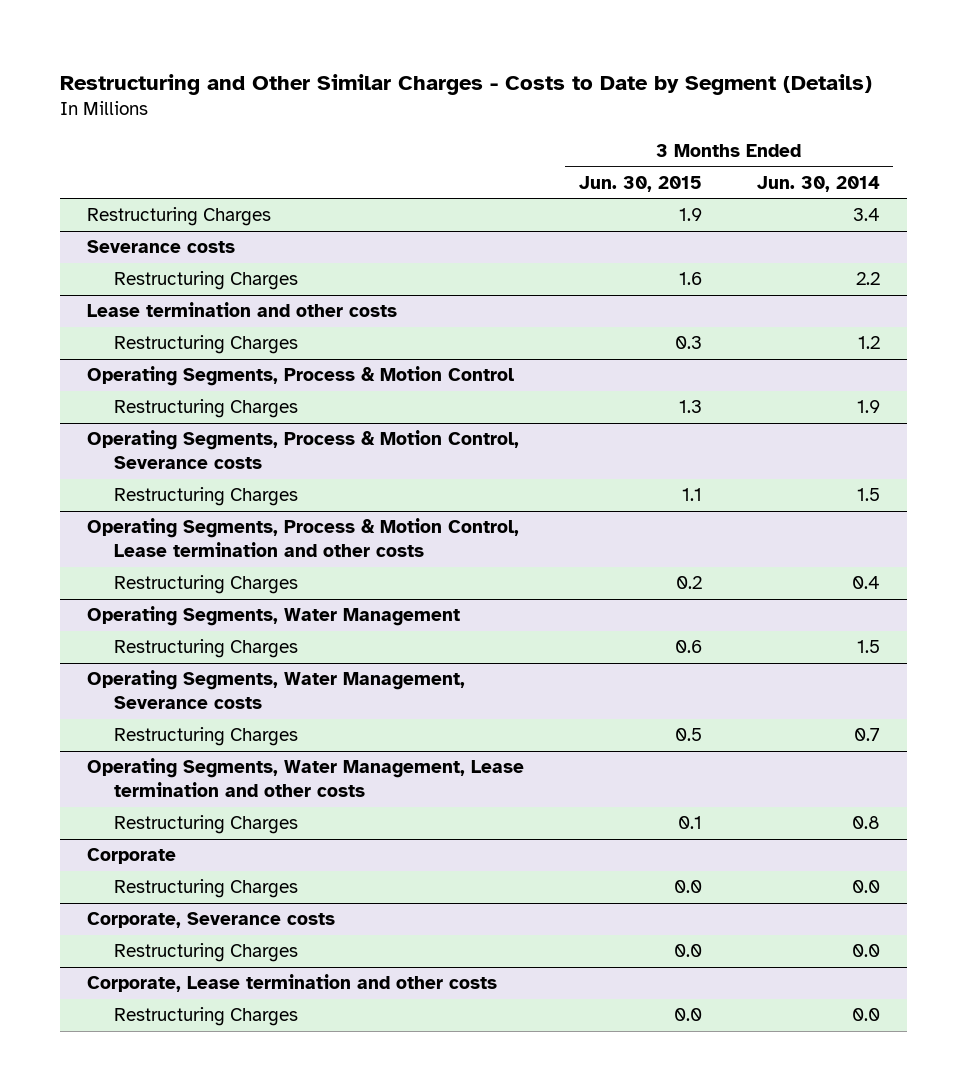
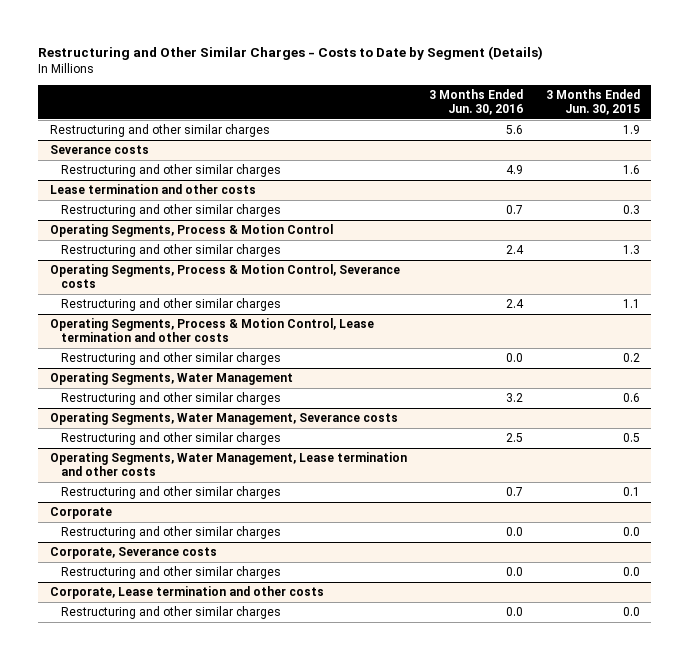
[756,175,880,192] Jun. 30, 2014 -> none
none -> [429,89,524,116] 3 Months Ended Jun. 30, 2016
[87,207,272,227] Restructuring Charges -> [49,124,270,138] Restructuring and other similar charges
[114,271,299,291] Restructuring Charges -> [61,164,282,178] Restructuring and other similar charges
[114,335,299,355] Restructuring Charges -> [61,204,282,218] Restructuring and other similar charges
[114,399,299,419] Restructuring Charges -> [61,244,282,258] Restructuring and other similar charges
[114,487,299,507] Restructuring Charges -> [61,298,282,312] Restructuring and other similar charges
[114,575,299,595] Restructuring Charges -> [61,352,282,366] Restructuring and other similar charges
[114,639,299,659] Restructuring Charges -> [61,392,282,406] Restructuring and other similar charges
[114,727,299,747] Restructuring Charges -> [61,432,282,446] Restructuring and other similar charges
[114,815,299,835] Restructuring Charges -> [61,486,282,500] Restructuring and other similar charges
[114,879,299,899] Restructuring Charges -> [61,526,282,540] Restructuring and other similar charges
[114,943,299,963] Restructuring Charges -> [61,566,282,580] Restructuring and other similar charges
[114,1007,299,1027] Restructuring Charges -> [61,606,282,620] Restructuring and other similar charges

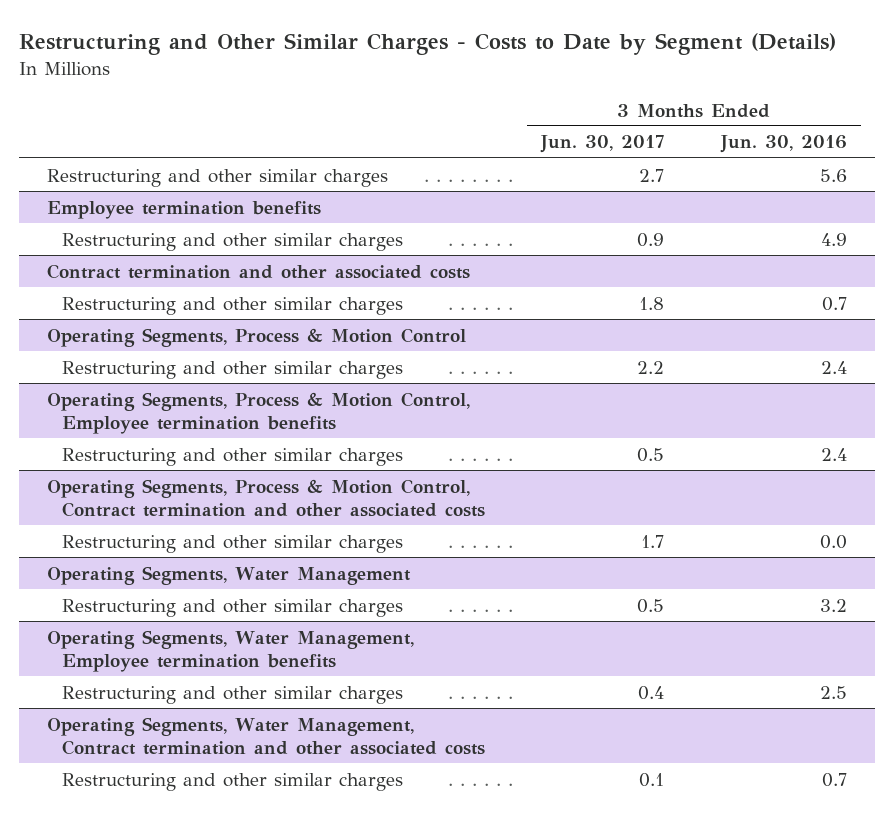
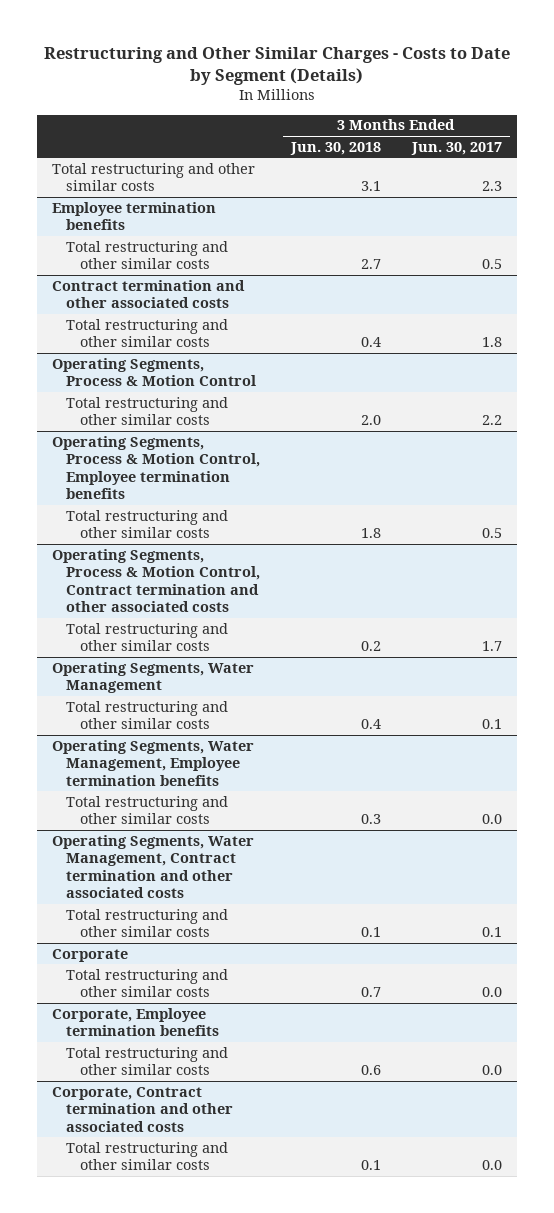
[719,135,847,154] Jun. 30, 2016 -> none
none -> [289,141,381,155] Jun. 30, 2018
[47,168,389,187] Restructuring and other similar charges -> [52,162,256,192] Total restructuring and other similar costs
[639,168,665,182] 2.7 -> [481,181,502,192] 2.3
[61,232,403,251] Restructuring and other similar charges -> [66,240,229,270] Total restructuring and other similar costs
[637,232,665,247] 0.9 -> [481,259,502,270] 0.5
[61,296,403,315] Restructuring and other similar charges -> [66,318,229,348] Total restructuring and other similar costs
[61,360,403,379] Restructuring and other similar charges -> [66,396,229,426] Total restructuring and other similar costs
[61,447,403,466] Restructuring and other similar charges -> [66,509,229,539] Total restructuring and other similar costs
[61,534,403,553] Restructuring and other similar charges -> [66,622,229,652] Total restructuring and other similar costs
[61,598,403,617] Restructuring and other similar charges -> [66,700,229,730] Total restructuring and other similar costs
[637,598,665,613] 0.5 -> [481,719,502,730] 0.1
[61,685,403,704] Restructuring and other similar charges -> [66,795,229,825] Total restructuring and other similar costs
[638,685,665,700] 0.4 -> [481,814,502,825] 0.0
[61,772,403,791] Restructuring and other similar charges -> [66,908,229,938] Total restructuring and other similar costs
none -> [52,948,129,962] Corporate
none -> [66,968,229,998] Total restructuring and other similar costs
none -> [52,1007,220,1037] Corporate, Employee termination benefits
none -> [66,1046,229,1076] Total restructuring and other similar costs
none -> [52,1086,234,1132] Corporate, Contract termination and other associated costs
none -> [66,1141,229,1171] Total restructuring and other similar costs

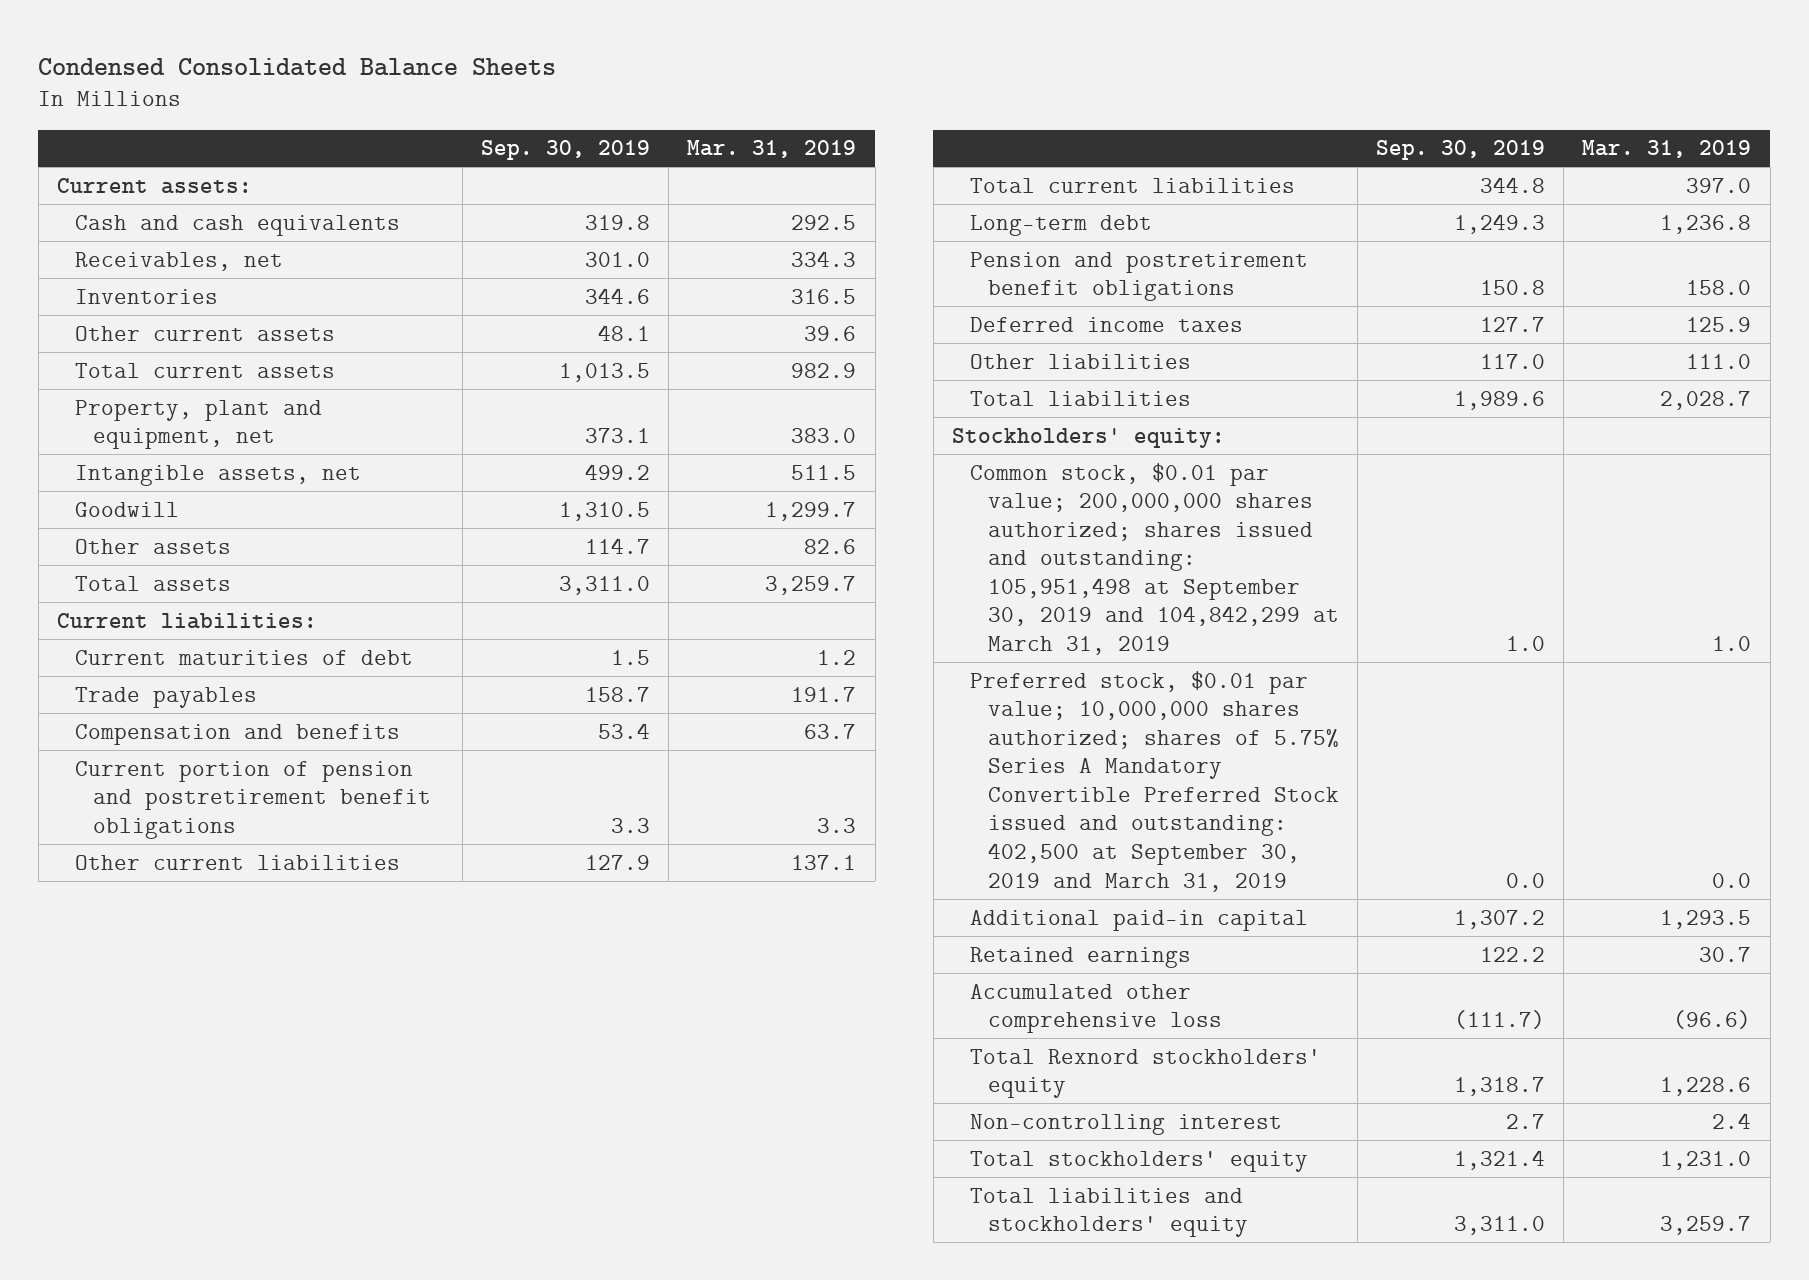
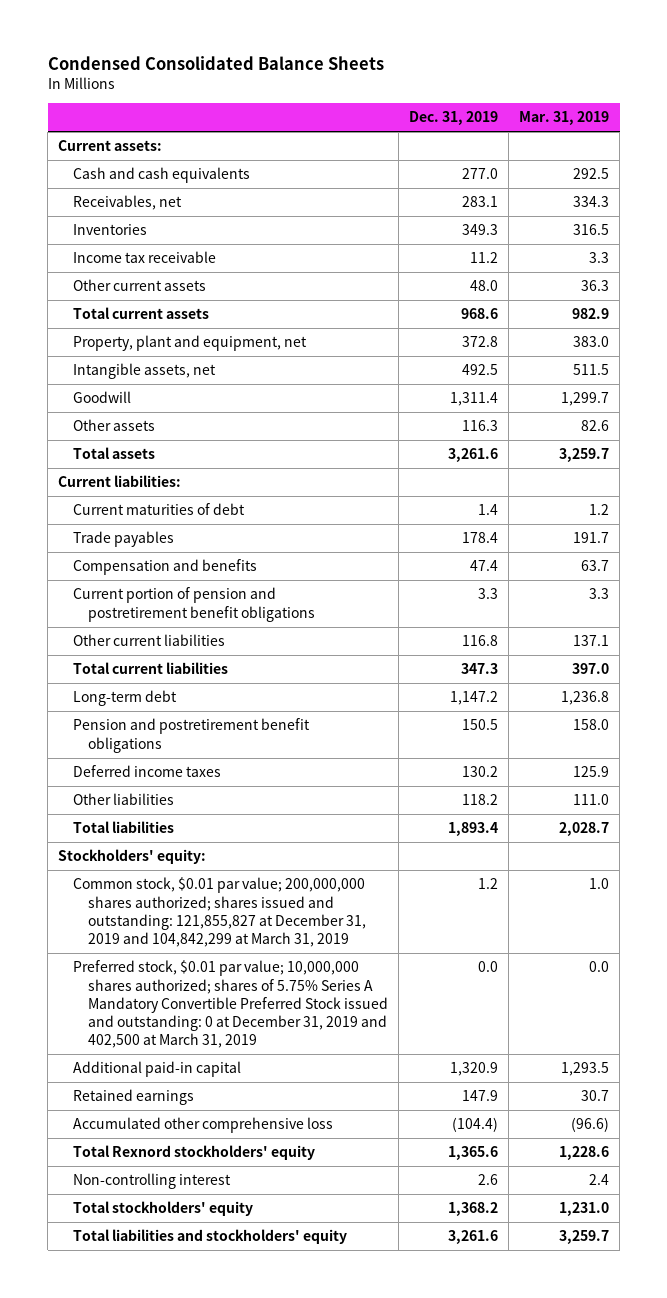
[481,140,651,161] Sep. 30, 2019 -> none
none -> [408,111,498,126] Dec. 31, 2019
none -> [72,251,216,264] Income tax receivable
[804,325,857,341] 39.6 -> [581,280,610,292] 36.3
[970,462,1340,656] Common stock, $0.01 par value; 200,000,000 shares authorized; shares issued and outstanding: 105,951,498 at September 30, 2019 and 104,842,299 at March 31, 2019 -> [72,877,366,947] Common stock, $0.01 par value; 200,000,000 shares authorized; shares issued and outstanding: 121,855,827 at December 31, 2019 and 104,842,299 at March 31, 2019
[970,670,1340,892] Preferred stock, $0.01 par value; 10,000,000 shares authorized; shares of 5.75% Series A Mandatory Convertible Preferred Stock issued and outstanding: 402,500 at September 30, 2019 and March 31, 2019 -> [72,960,388,1049] Preferred stock, $0.01 par value; 10,000,000 shares authorized; shares of 5.75% Series A Mandatory Convertible Preferred Stock issued and outstanding: 0 at December 31, 2019 and 402,500 at March 31, 2019

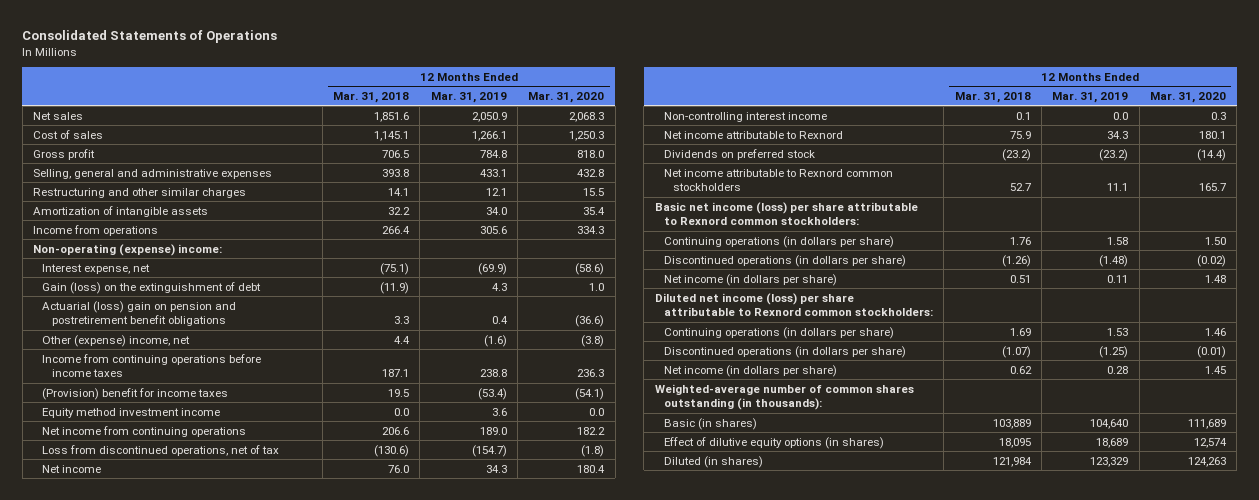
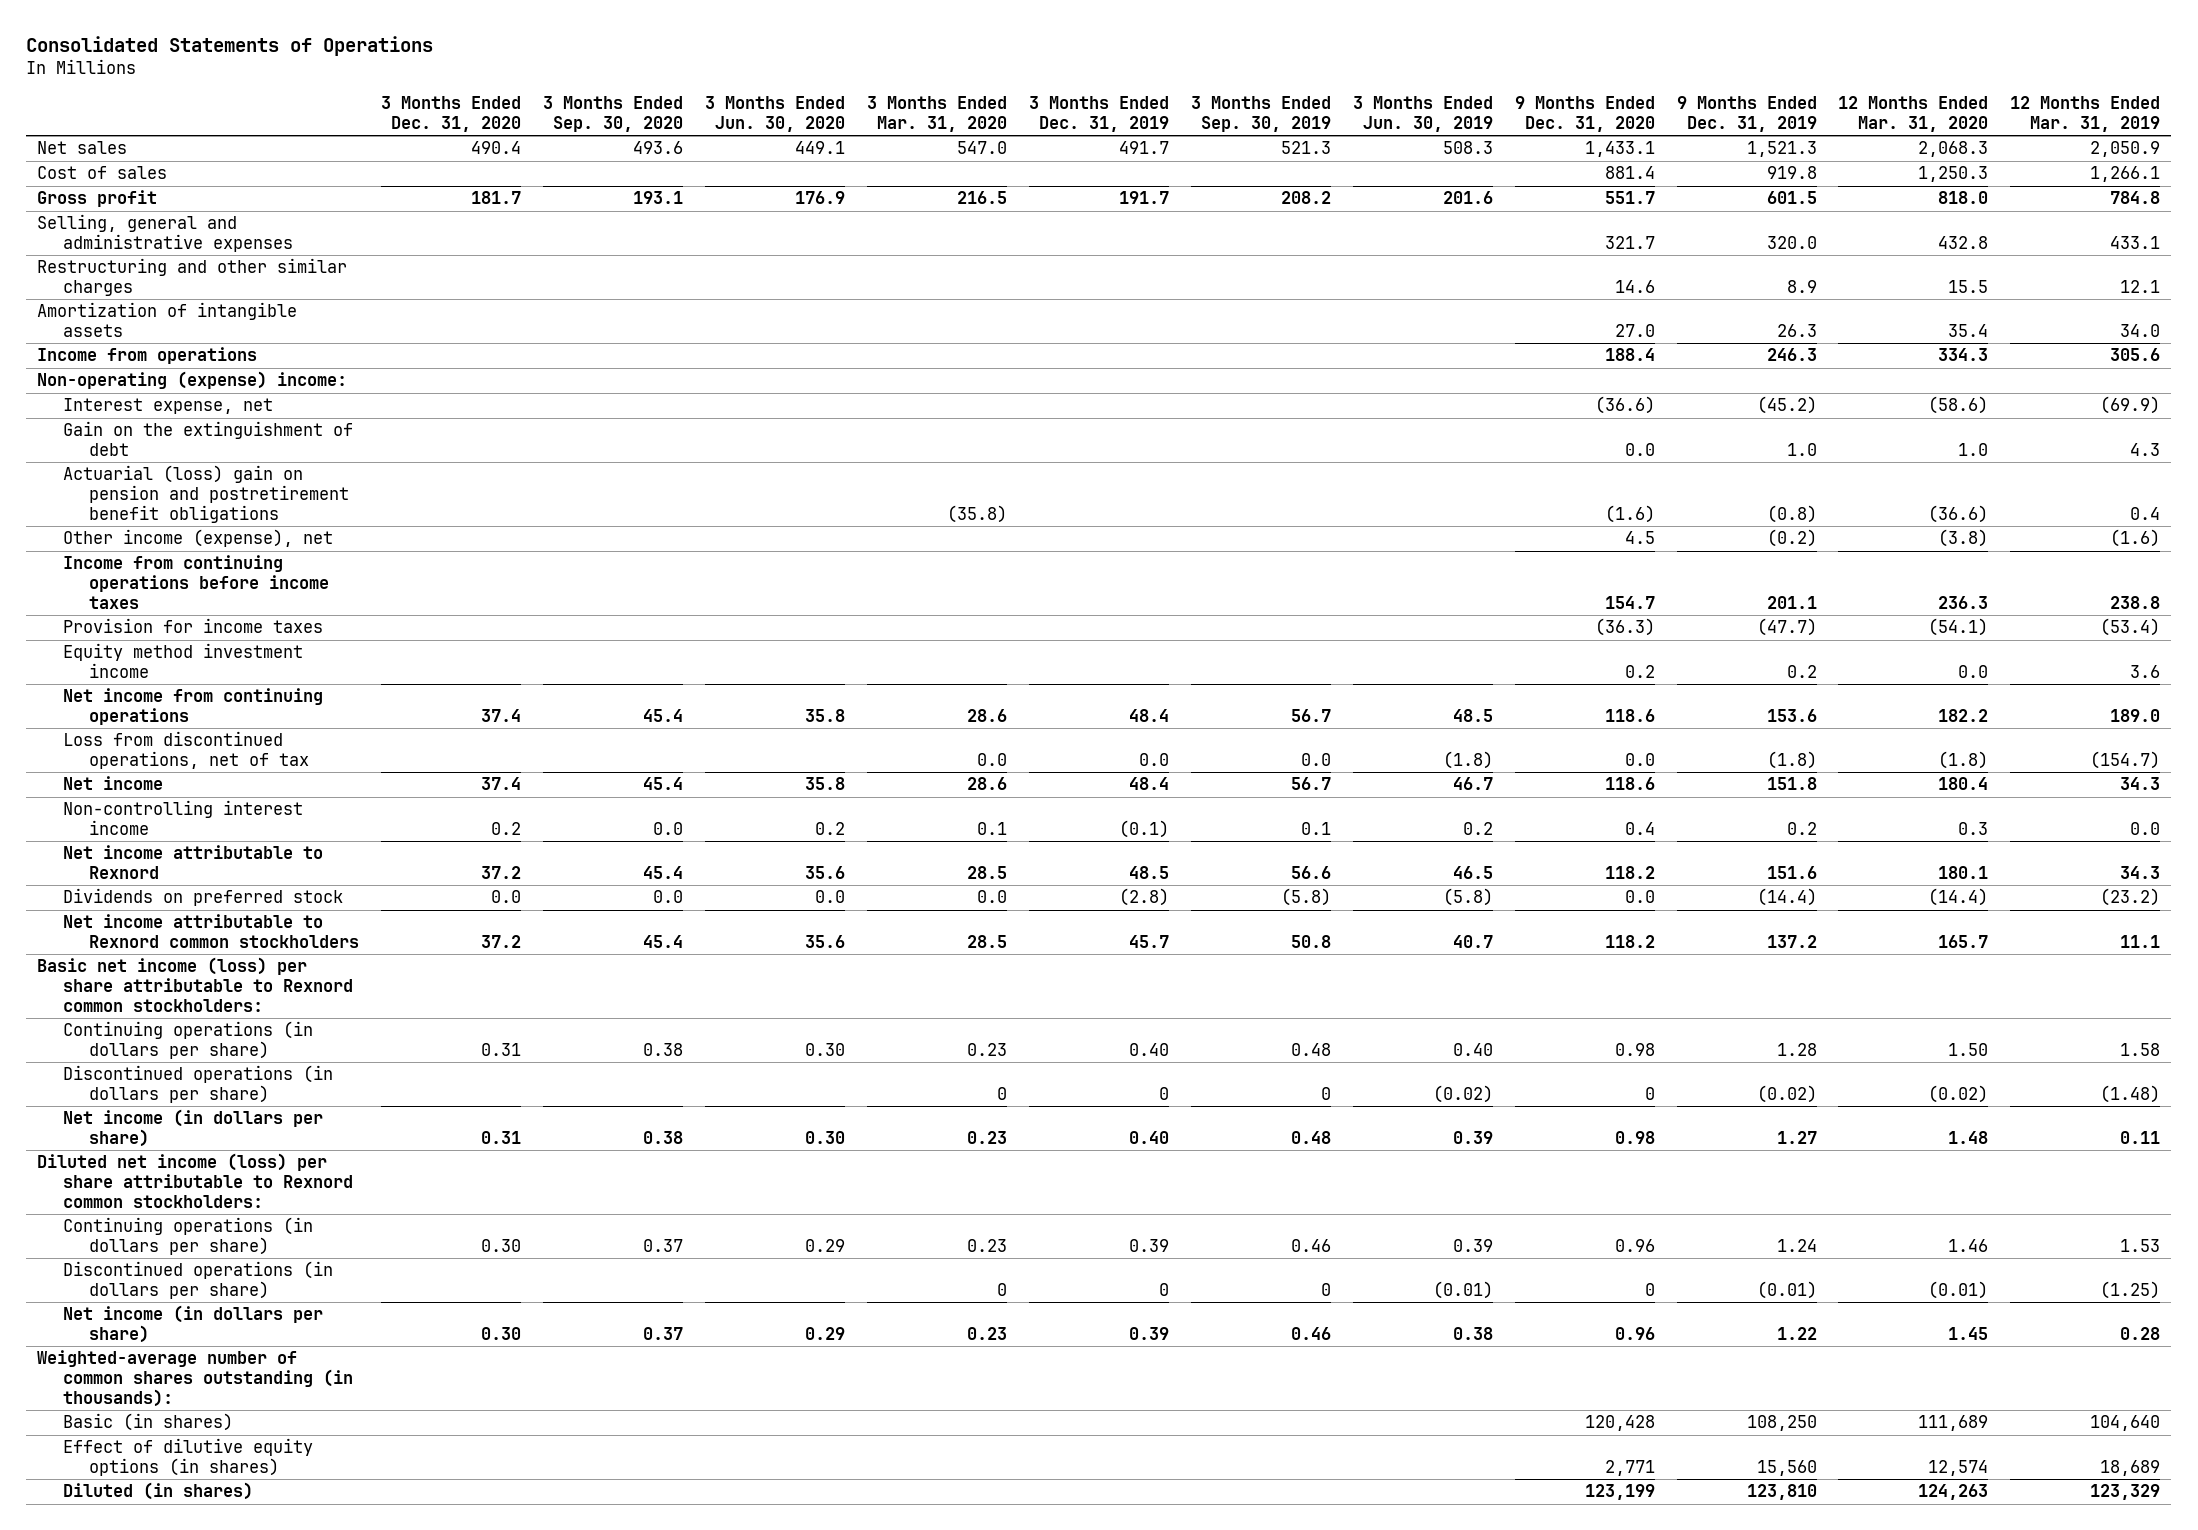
[333,91,410,103] Mar. 31, 2018 -> none
none -> [381,96,522,132] 3 Months Ended Dec. 31, 2020
none -> [543,96,684,132] 3 Months Ended Sep. 30, 2020
none -> [705,96,846,132] 3 Months Ended Jun. 30, 2020
none -> [866,96,1007,132] 3 Months Ended Mar. 31, 2020
none -> [1028,96,1169,132] 3 Months Ended Dec. 31, 2019
none -> [1190,96,1331,132] 3 Months Ended Sep. 30, 2019
none -> [1352,96,1493,132] 3 Months Ended Jun. 30, 2019
none -> [1514,96,1655,132] 9 Months Ended Dec. 31, 2020
none -> [1676,96,1817,132] 9 Months Ended Dec. 31, 2019
[42,281,262,294] Gain (loss) on the extinguishment of debt -> [63,421,354,457] Gain on the extinguishment of debt
[42,334,191,347] Other (expense) income, net -> [63,529,334,548] Other income (expense), net
[42,387,229,400] (Provision) benefit for income taxes -> [63,618,324,634] Provision for income taxes

